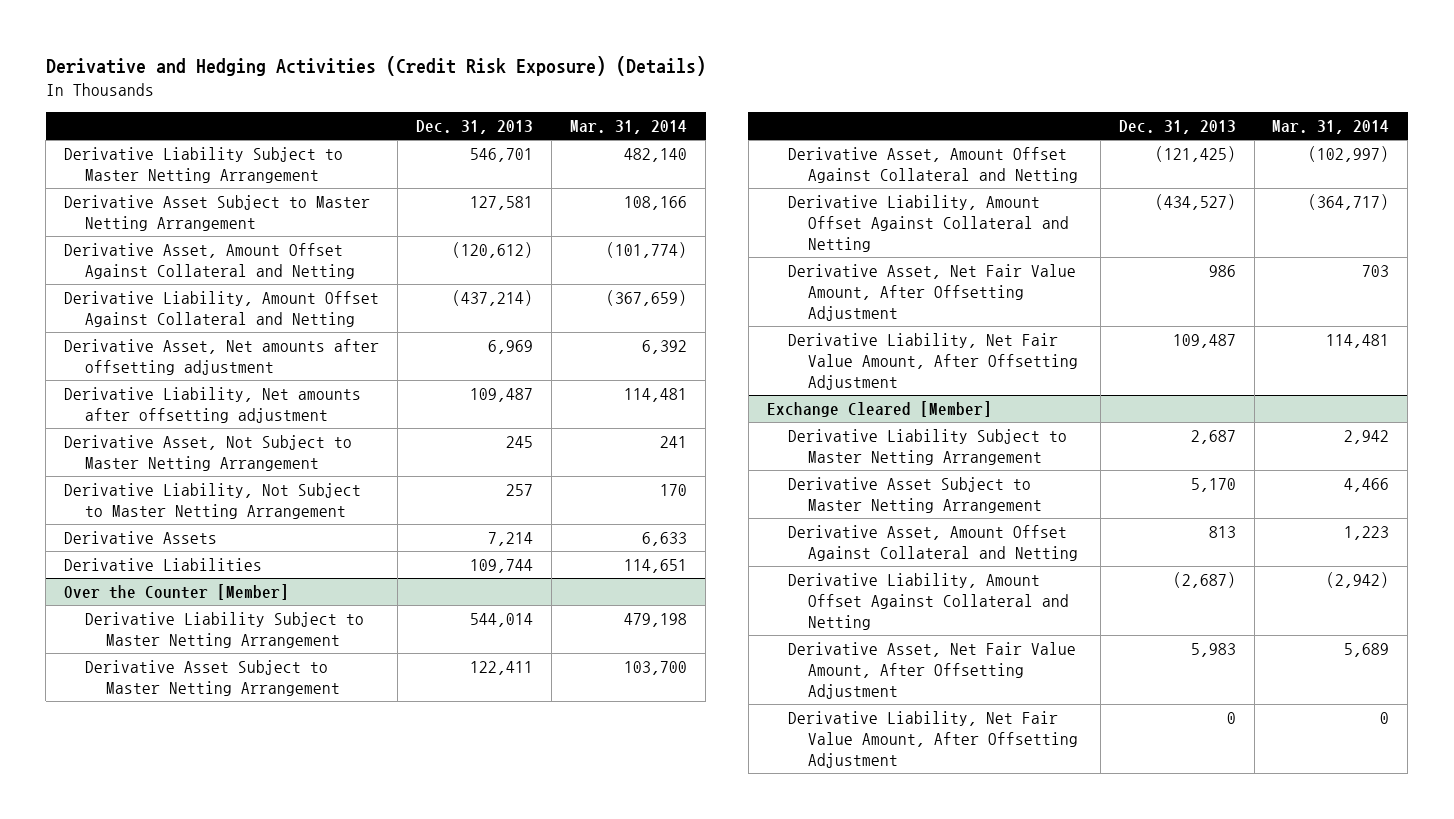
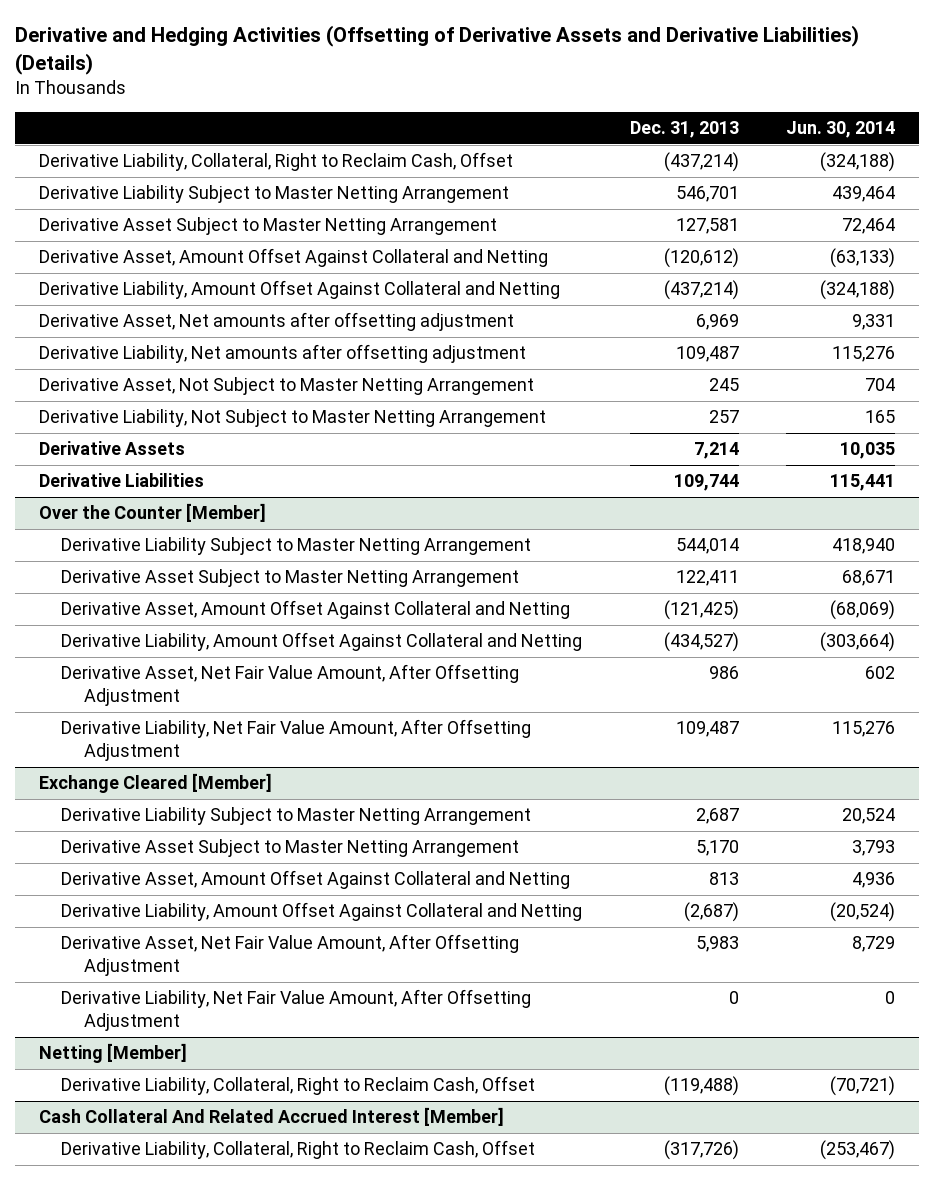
[45,56,706,77] Derivative and Hedging Activities (Credit Risk Exposure) (Details) -> [14,25,859,76] Derivative and Hedging Activities (Offsetting of Derivative Assets and Derivative Liabilities) (Details)
[570,120,688,135] Mar. 31, 2014 -> none
none -> [785,120,895,138] Jun. 30, 2014
none -> [38,152,513,172] Derivative Liability, Collateral, Right to Reclaim Cash, Offset
none -> [38,1043,187,1064] Netting [Member]
none -> [61,1076,536,1096] Derivative Liability, Collateral, Right to Reclaim Cash, Offset
none -> [38,1107,504,1127] Cash Collateral And Related Accrued Interest [Member]
none -> [61,1140,536,1160] Derivative Liability, Collateral, Right to Reclaim Cash, Offset

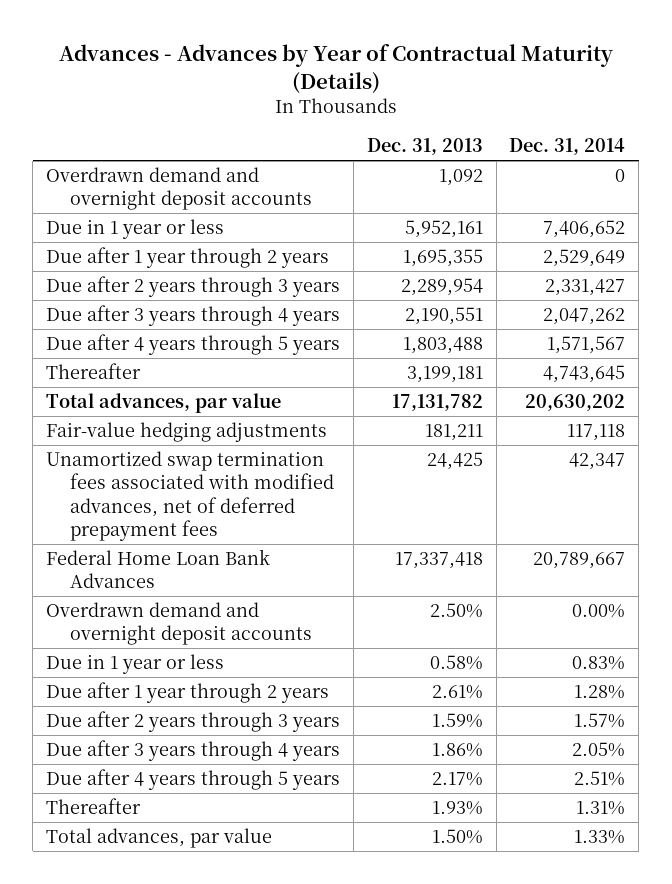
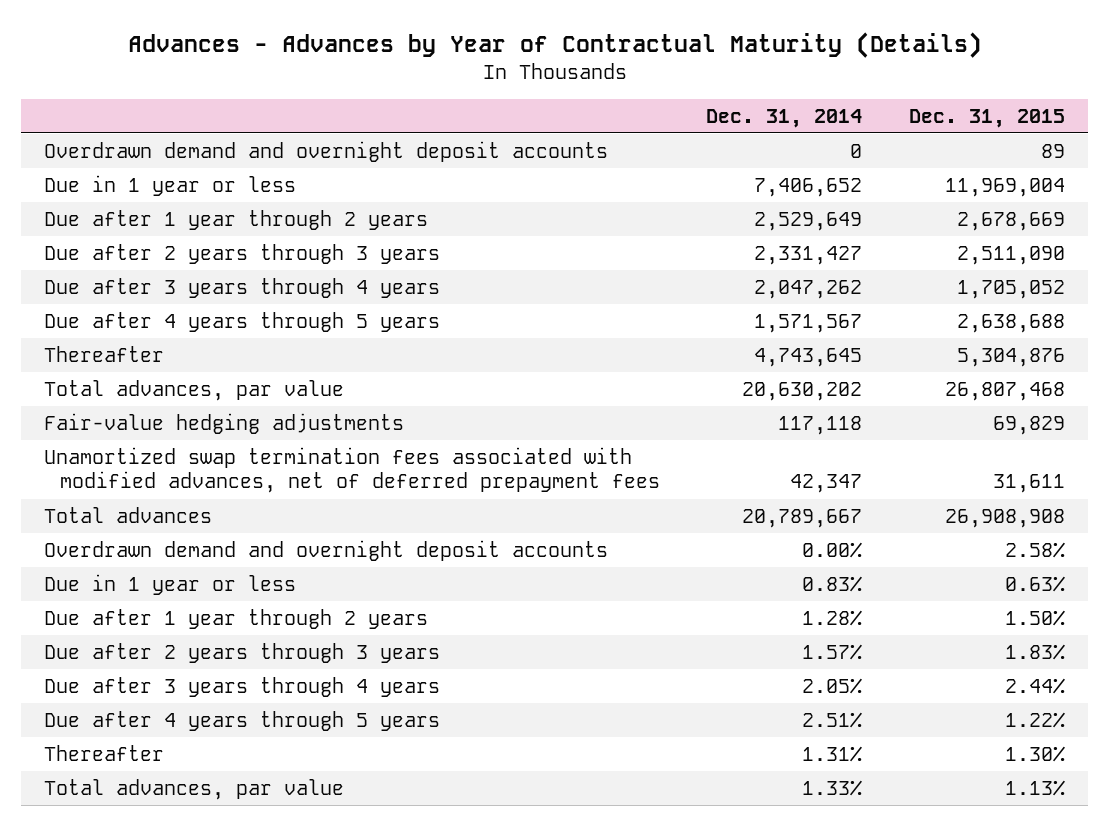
[366,138,483,156] Dec. 31, 2013 -> none
none -> [909,108,1066,128] Dec. 31, 2015
[46,549,271,589] Federal Home Loan Bank Advances -> [44,507,213,524] Total advances

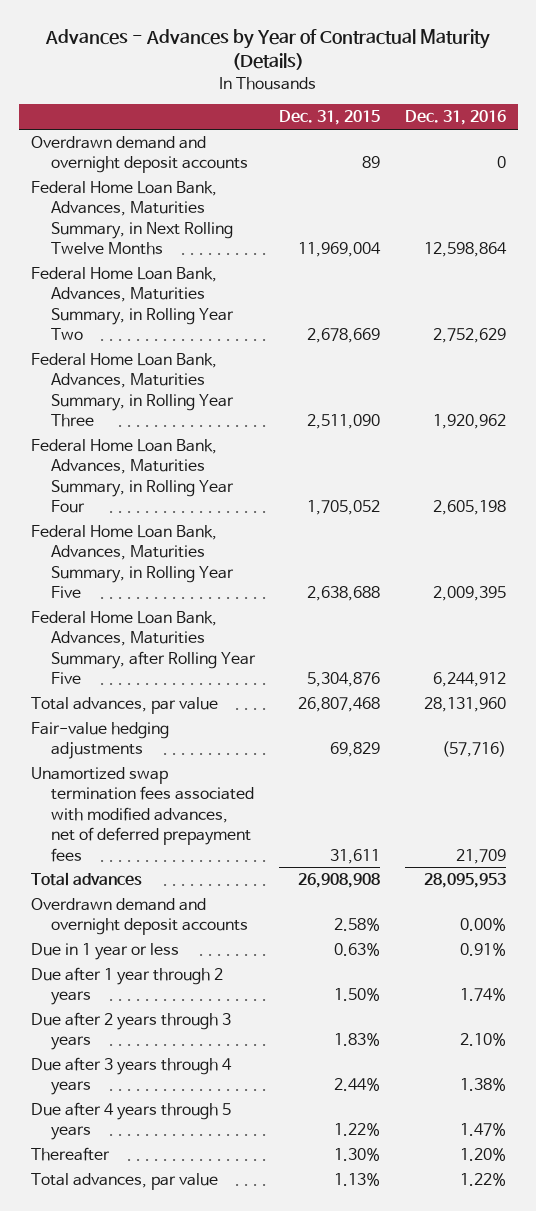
[706,108,863,128] Dec. 31, 2014 -> none
none -> [404,110,506,126] Dec. 31, 2016
[44,175,297,197] Due in 1 year or less -> [30,181,233,256] Federal Home Loan Bank, Advances, Maturities Summary, in Next Rolling Twelve Months
[44,210,429,231] Due after 1 year through 2 years -> [30,267,234,341] Federal Home Loan Bank, Advances, Maturities Summary, in Rolling Year Two
[44,244,441,265] Due after 2 years through 3 years -> [30,353,234,428] Federal Home Loan Bank, Advances, Maturities Summary, in Rolling Year Three
[44,278,441,299] Due after 3 years through 4 years -> [30,439,234,514] Federal Home Loan Bank, Advances, Maturities Summary, in Rolling Year Four
[44,312,441,333] Due after 4 years through 5 years -> [30,525,234,599] Federal Home Loan Bank, Advances, Maturities Summary, in Rolling Year Five
[44,346,165,363] Thereafter -> [30,611,256,685] Federal Home Loan Bank, Advances, Maturities Summary, after Rolling Year Five

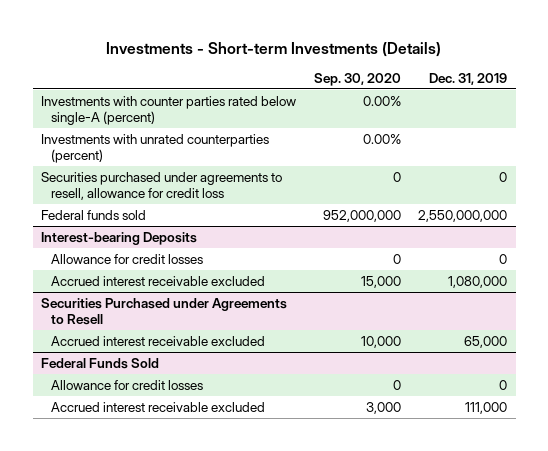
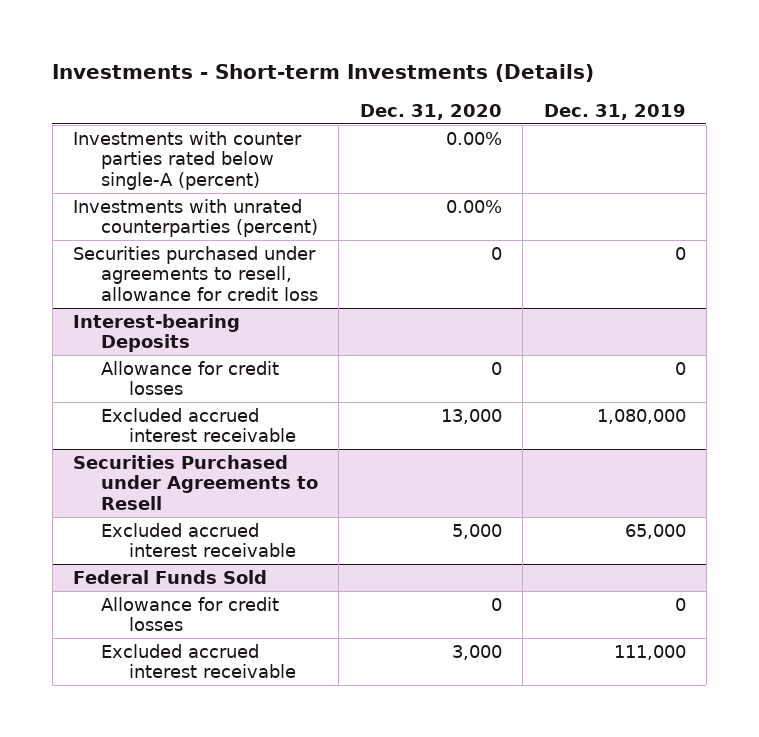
[313,72,401,86] Sep. 30, 2020 -> none
none -> [359,103,502,120] Dec. 31, 2020
[41,209,147,220] Federal funds sold -> none
[50,275,265,286] Accrued interest receivable excluded -> [101,407,296,443] Excluded accrued interest receivable
[50,335,265,346] Accrued interest receivable excluded -> [101,522,296,558] Excluded accrued interest receivable
[50,401,265,412] Accrued interest receivable excluded -> [101,643,296,679] Excluded accrued interest receivable

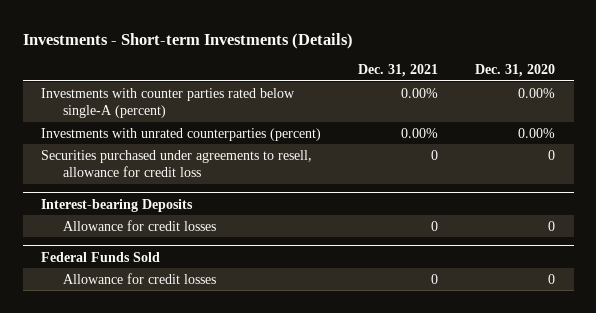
[543,103,686,120] Dec. 31, 2019 -> none
none -> [358,64,439,78] Dec. 31, 2021
[101,407,296,443] Excluded accrued interest receivable -> none
[73,454,319,510] Securities Purchased under Agreements to Resell -> none
[101,522,296,558] Excluded accrued interest receivable -> none
[101,643,296,679] Excluded accrued interest receivable -> none

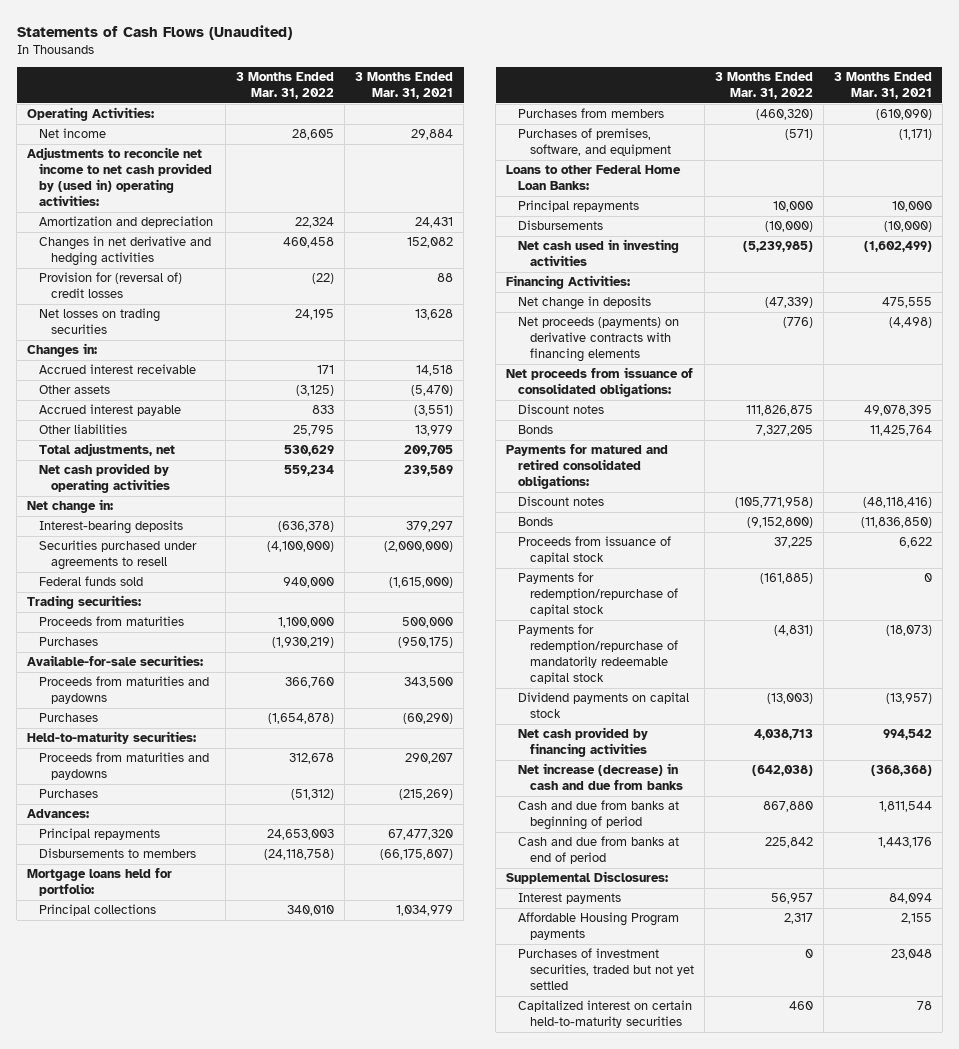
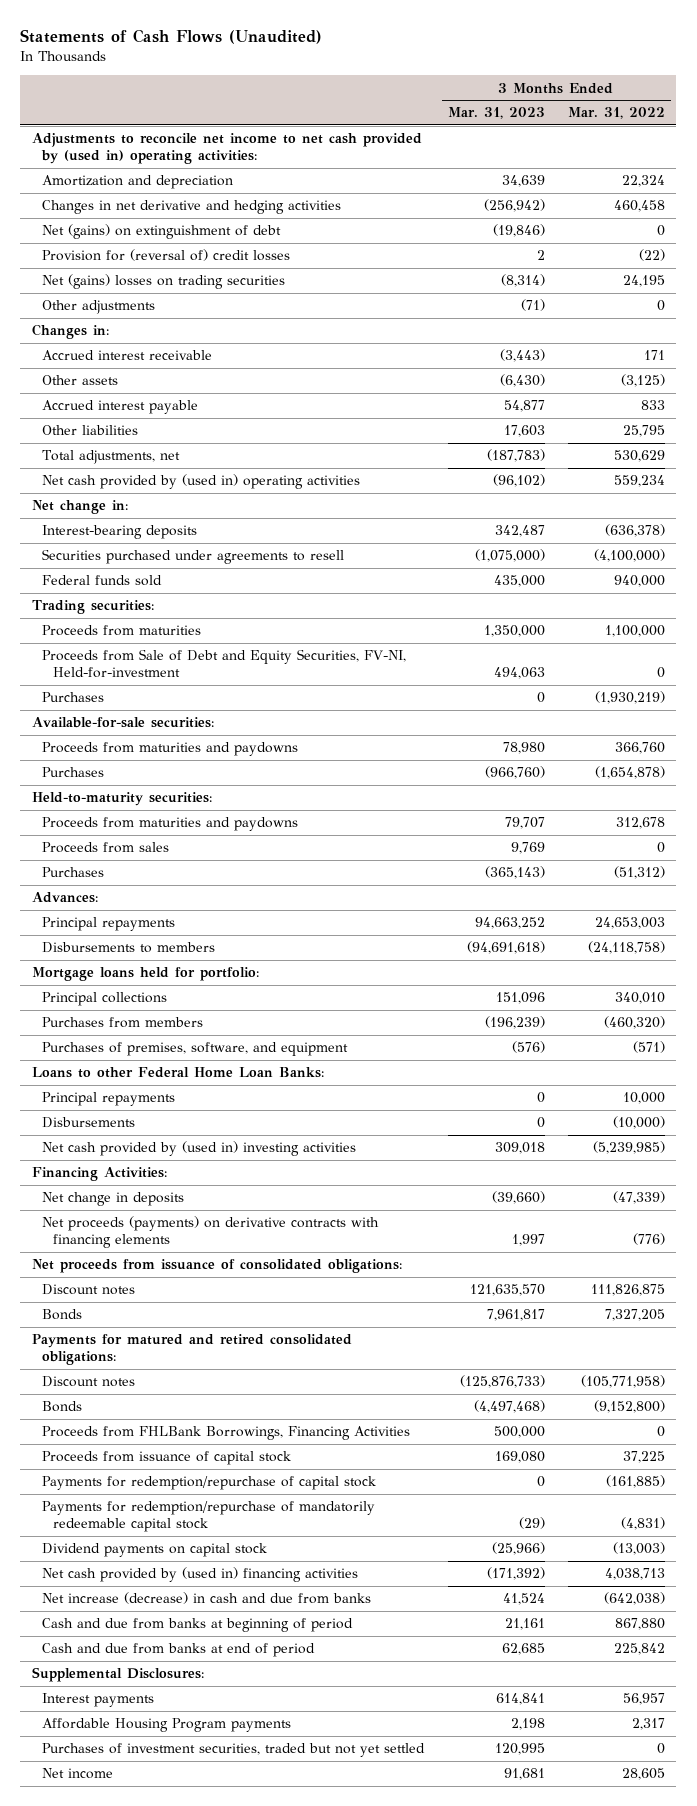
[355,71,454,99] 3 Months Ended Mar. 31, 2021 -> none
none -> [447,107,545,120] Mar. 31, 2023
[27,107,155,122] Operating Activities: -> none
none -> [42,224,282,240] Net (gains) on extinguishment of debt
[39,308,161,335] Net losses on trading securities -> [42,274,286,290] Net (gains) losses on trading securities
none -> [42,300,156,315] Other adjustments
[39,463,171,494] Net cash provided by operating activities -> [42,474,361,490] Net cash provided by (used in) operating activities
none -> [42,649,407,679] Proceeds from Sale of Debt and Equity Securities, FV-NI, Held-for-investment
none -> [42,842,170,854] Proceeds from sales
[517,239,679,267] Net cash used in investing activities -> [42,1141,357,1157] Net cash provided by (used in) investing activities
none -> [42,1426,411,1441] Proceeds from FHLBank Borrowings, Financing Activities
[517,727,648,758] Net cash provided by financing activities -> [42,1567,359,1583] Net cash provided by (used in) financing activities
[517,1000,692,1029] Capitalized interest on certain held-to-maturity securities -> none
[39,128,107,139] Net income -> [42,1768,114,1780] Net income

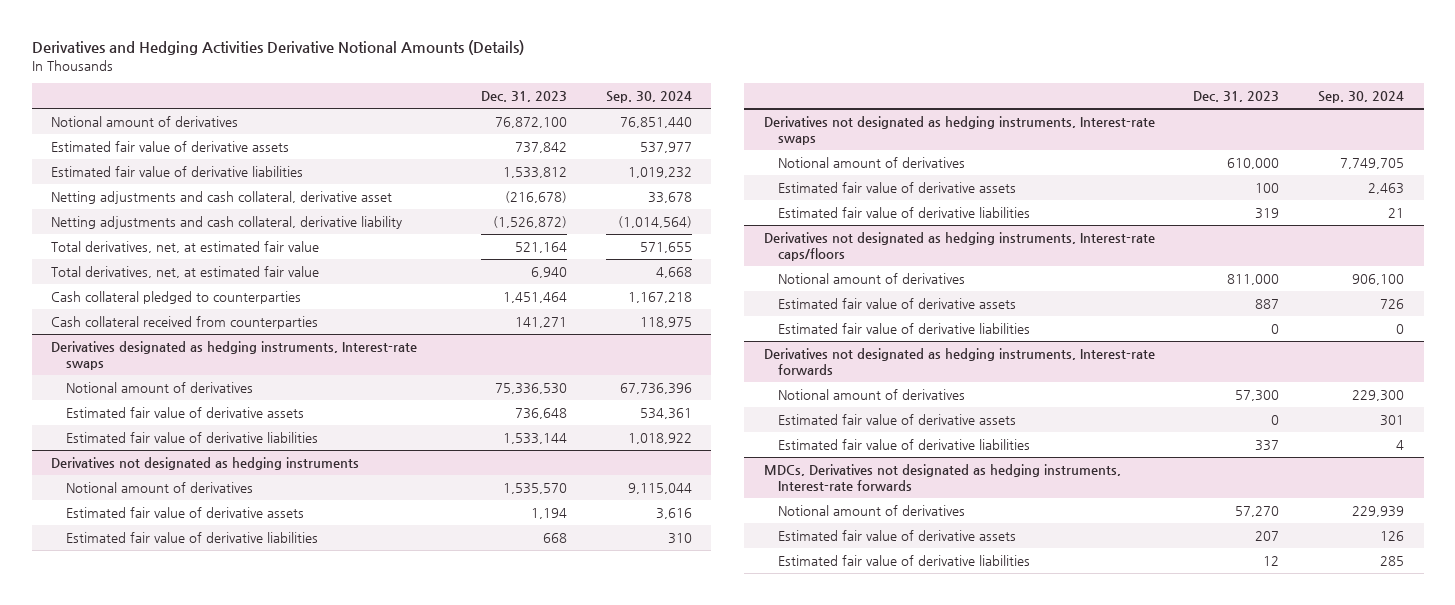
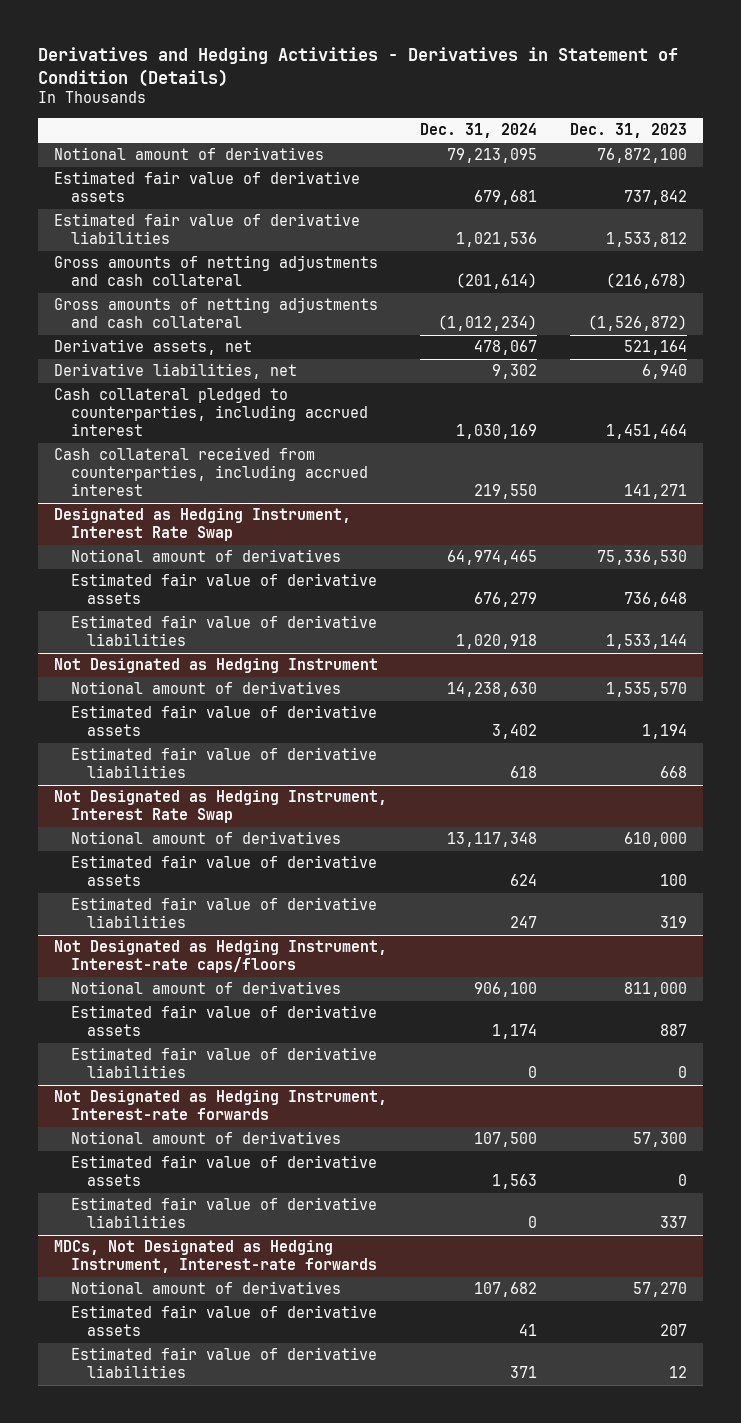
[31,40,524,56] Derivatives and Hedging Activities Derivative Notional Amounts (Details) -> [37,46,678,87] Derivatives and Hedging Activities - Derivatives in Statement of Condition (Details)
[605,91,692,104] Sep. 30, 2024 -> none
none -> [419,123,537,139] Dec. 31, 2024
[51,191,393,205] Netting adjustments and cash collateral, derivative asset -> [54,255,379,287] Gross amounts of netting adjustments and cash collateral
[51,216,403,230] Netting adjustments and cash collateral, derivative liability -> [54,297,379,329] Gross amounts of netting adjustments and cash collateral
[51,241,320,254] Total derivatives, net, at estimated fair value -> [54,339,253,356] Derivative assets, net
[51,266,320,279] Total derivatives, net, at estimated fair value -> [54,363,298,380] Derivative liabilities, net
[51,291,302,305] Cash collateral pledged to counterparties -> [54,388,368,437] Cash collateral pledged to counterparties, including accrued interest
[51,316,319,330] Cash collateral received from counterparties -> [54,447,368,497] Cash collateral received from counterparties, including accrued interest
[51,341,418,370] Derivatives designated as hedging instruments, Interest-rate swaps -> [54,508,352,542] Designated as Hedging Instrument, Interest Rate Swap
[51,457,360,471] Derivatives not designated as hedging instruments -> [54,658,379,674] Not Designated as Hedging Instrument
[763,116,1155,145] Derivatives not designated as hedging instruments, Interest-rate swaps -> [54,790,388,824] Not Designated as Hedging Instrument, Interest Rate Swap
[763,232,1155,261] Derivatives not designated as hedging instruments, Interest-rate caps/floors -> [54,940,388,974] Not Designated as Hedging Instrument, Interest-rate caps/floors
[763,348,1155,375] Derivatives not designated as hedging instruments, Interest-rate forwards -> [54,1090,388,1121] Not Designated as Hedging Instrument, Interest-rate forwards
[763,464,1121,491] MDCs, Derivatives not designated as hedging instruments, Interest-rate forwards -> [54,1240,377,1274] MDCs, Not Designated as Hedging Instrument, Interest-rate forwards

